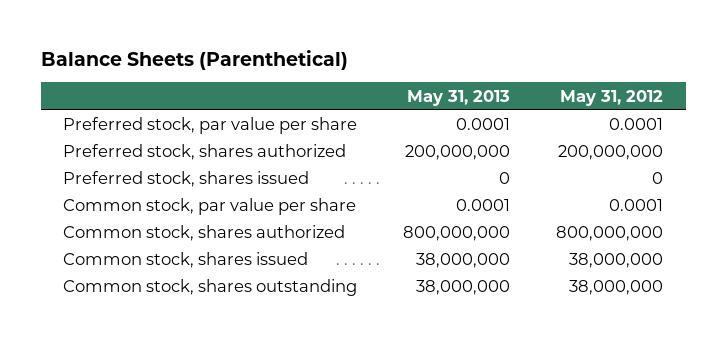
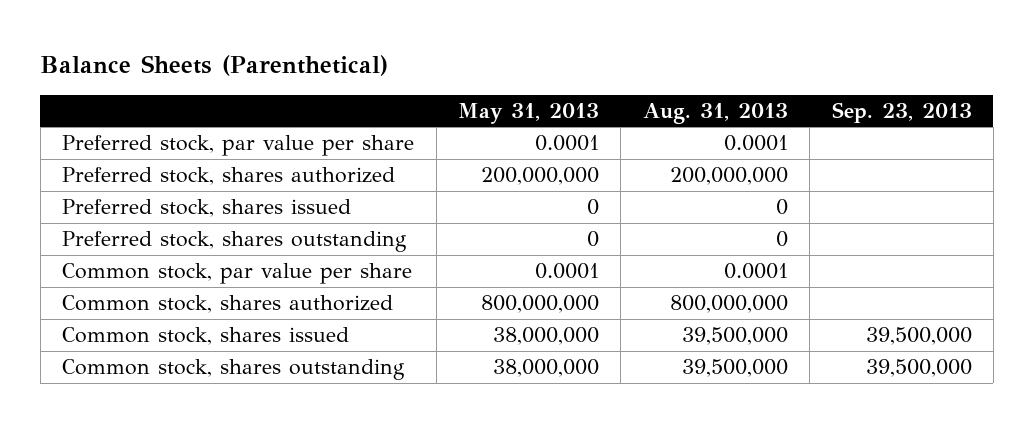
[560,89,664,106] May 31, 2012 -> none
none -> [642,102,788,124] Aug. 31, 2013
none -> [831,101,972,123] Sep. 23, 2013
none -> [62,231,408,253] Preferred stock, shares outstanding

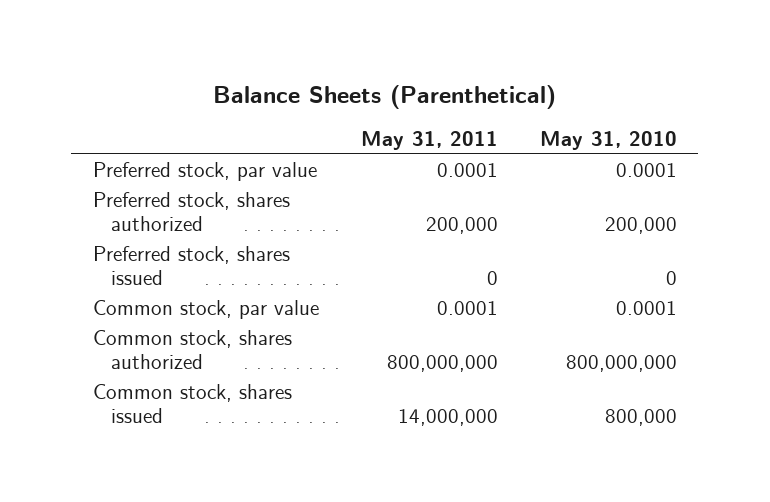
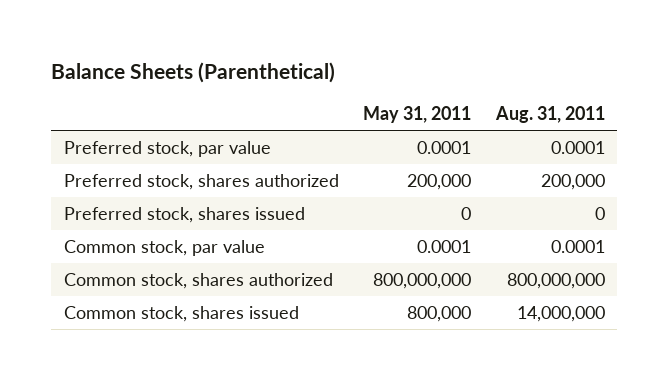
[540,130,678,150] May 31, 2010 -> none
none -> [494,106,605,124] Aug. 31, 2011
[397,409,498,427] 14,000,000 -> [407,306,472,323] 800,000

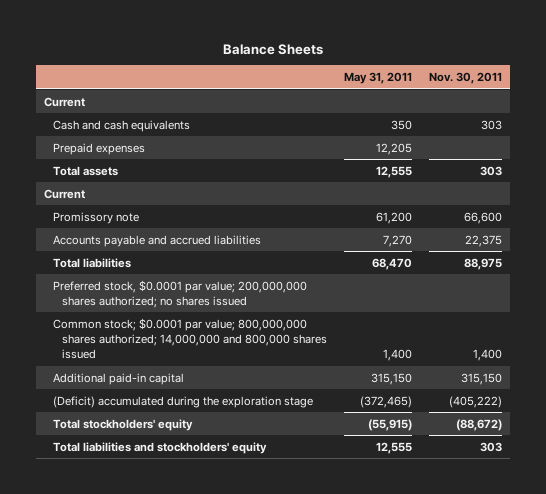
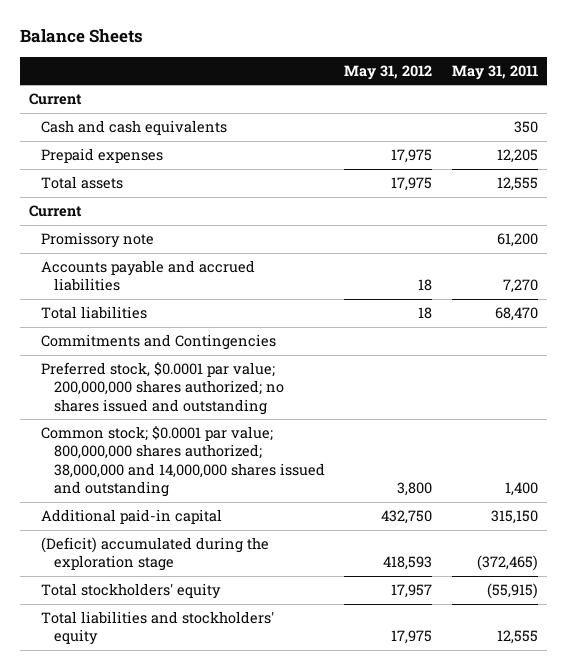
[428,72,502,85] Nov. 30, 2011 -> none
none -> [344,64,433,80] May 31, 2012
none -> [41,334,277,351] Commitments and Contingencies
[52,279,307,308] Preferred stock, $0.0001 par value; 200,000,000 shares authorized; no shares issued -> [41,362,284,415] Preferred stock, $0.0001 par value; 200,000,000 shares authorized; no shares issued and outstanding
[52,317,327,359] Common stock; $0.0001 par value; 800,000,000 shares authorized; 14,000,000 and 800,000 shares issued -> [41,426,325,498] Common stock; $0.0001 par value; 800,000,000 shares authorized; 38,000,000 and 14,000,000 shares issued and outstanding

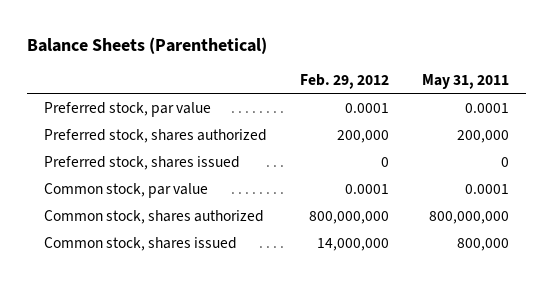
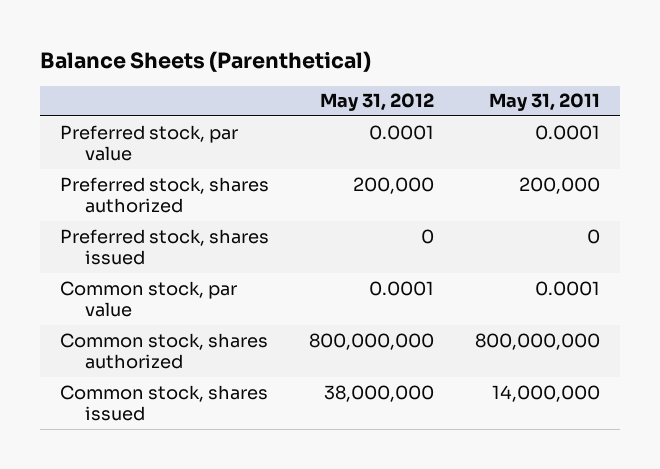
[300,74,390,90] Feb. 29, 2012 -> none
none -> [320,93,435,112] May 31, 2012
[457,238,510,252] 800,000 -> [491,384,600,402] 14,000,000

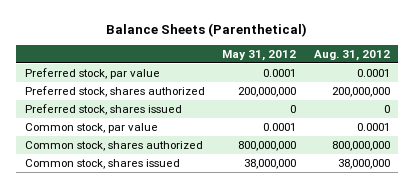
[488,93,600,112] May 31, 2011 -> none
none -> [313,49,390,61] Aug. 31, 2012
[353,176,435,194] 200,000 -> [238,86,297,97] 200,000,000

